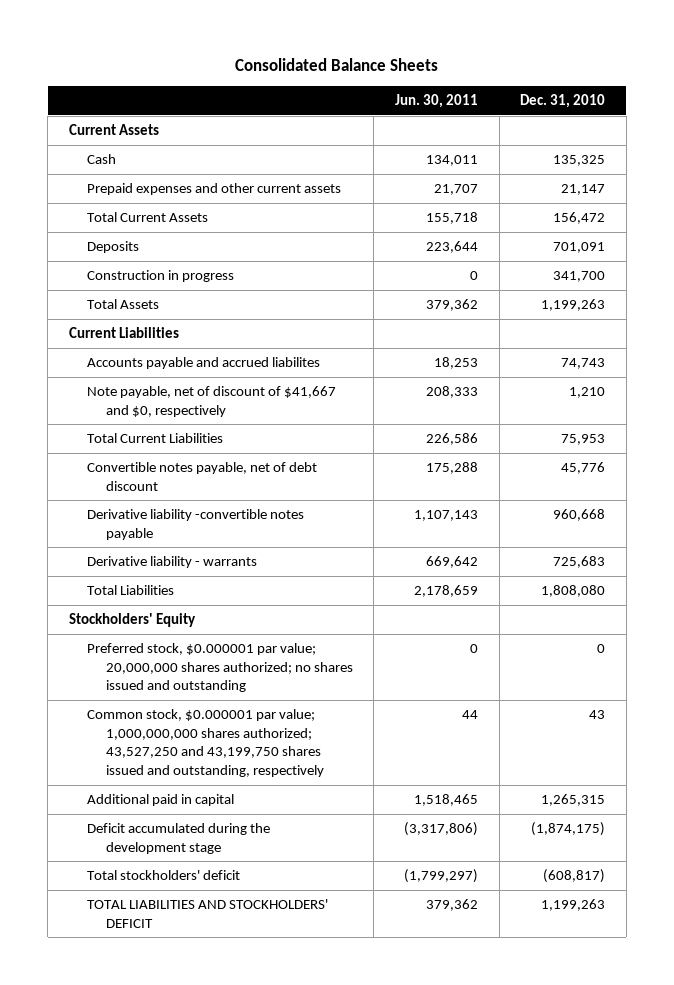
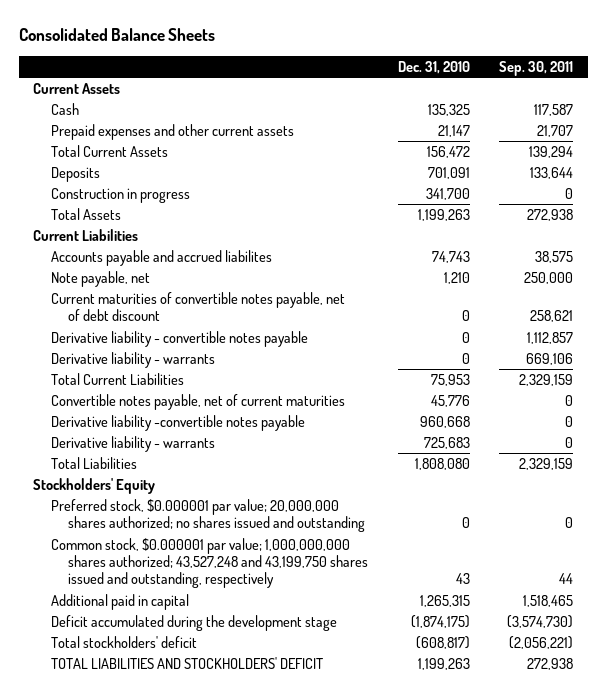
[394,94,478,109] Jun. 30, 2011 -> none
none -> [499,61,574,77] Sep. 30, 2011
[87,386,337,417] Note payable, net of discount of $41,667 and $0, respectively -> [50,271,150,288] Note payable, net
none -> [50,292,345,322] Current maturities of convertible notes payable, net of debt discount
none -> [50,331,308,348] Derivative liability - convertible notes payable
none -> [50,352,215,369] Derivative liability - warrants
[87,462,318,491] Convertible notes payable, net of debt discount -> [50,394,345,411] Convertible notes payable, net of current maturities
[87,709,324,777] Common stock, $0.000001 par value; 1,000,000,000 shares authorized; 43,527,250 and 43,199,750 shares issued and outstanding, respectively -> [50,538,369,589] Common stock, $0.000001 par value; 1,000,000,000 shares authorized; 43,527,248 and 43,199,750 shares issued and outstanding, respectively

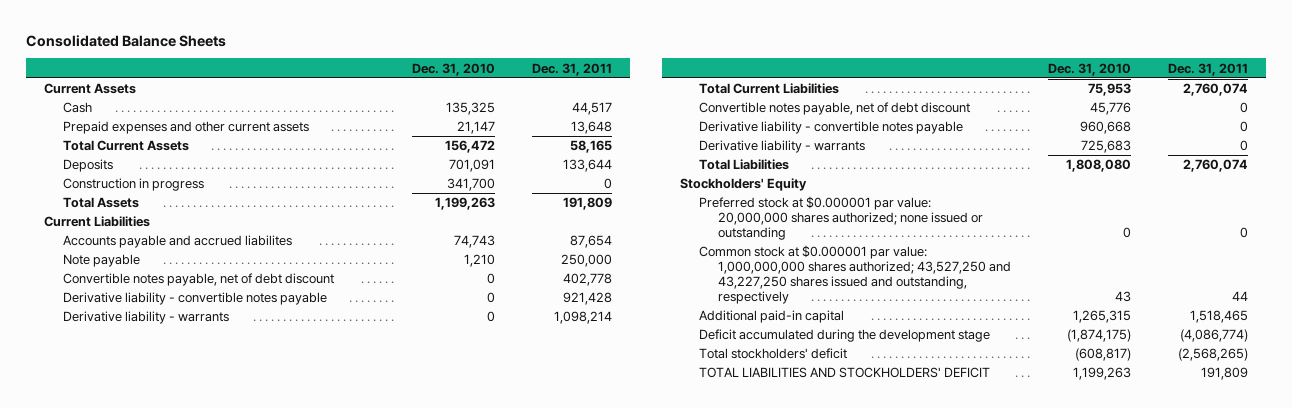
[499,61,574,77] Sep. 30, 2011 -> none
none -> [531,62,612,76] Dec. 31, 2011
[50,271,150,288] Note payable, net -> [63,254,141,268] Note payable
[50,292,345,322] Current maturities of convertible notes payable, net of debt discount -> [63,273,335,287] Convertible notes payable, net of debt discount
[50,394,345,411] Convertible notes payable, net of current maturities -> [699,102,971,116] Convertible notes payable, net of debt discount
[50,415,305,432] Derivative liability -convertible notes payable -> [699,121,964,135] Derivative liability - convertible notes payable
[50,499,366,533] Preferred stock, $0.000001 par value; 20,000,000 shares authorized; no shares issued and outstanding -> [699,196,984,241] Preferred stock at $0.000001 par value: 20,000,000 shares authorized; none issued or outstanding
[50,538,369,589] Common stock, $0.000001 par value; 1,000,000,000 shares authorized; 43,527,248 and 43,199,750 shares issued and outstanding, respectively -> [699,245,1012,305] Common stock at $0.000001 par value: 1,000,000,000 shares authorized; 43,527,250 and 43,227,250 shares issued and outstanding, respectively
[50,594,189,611] Additional paid in capital -> [699,310,845,324] Additional paid-in capital

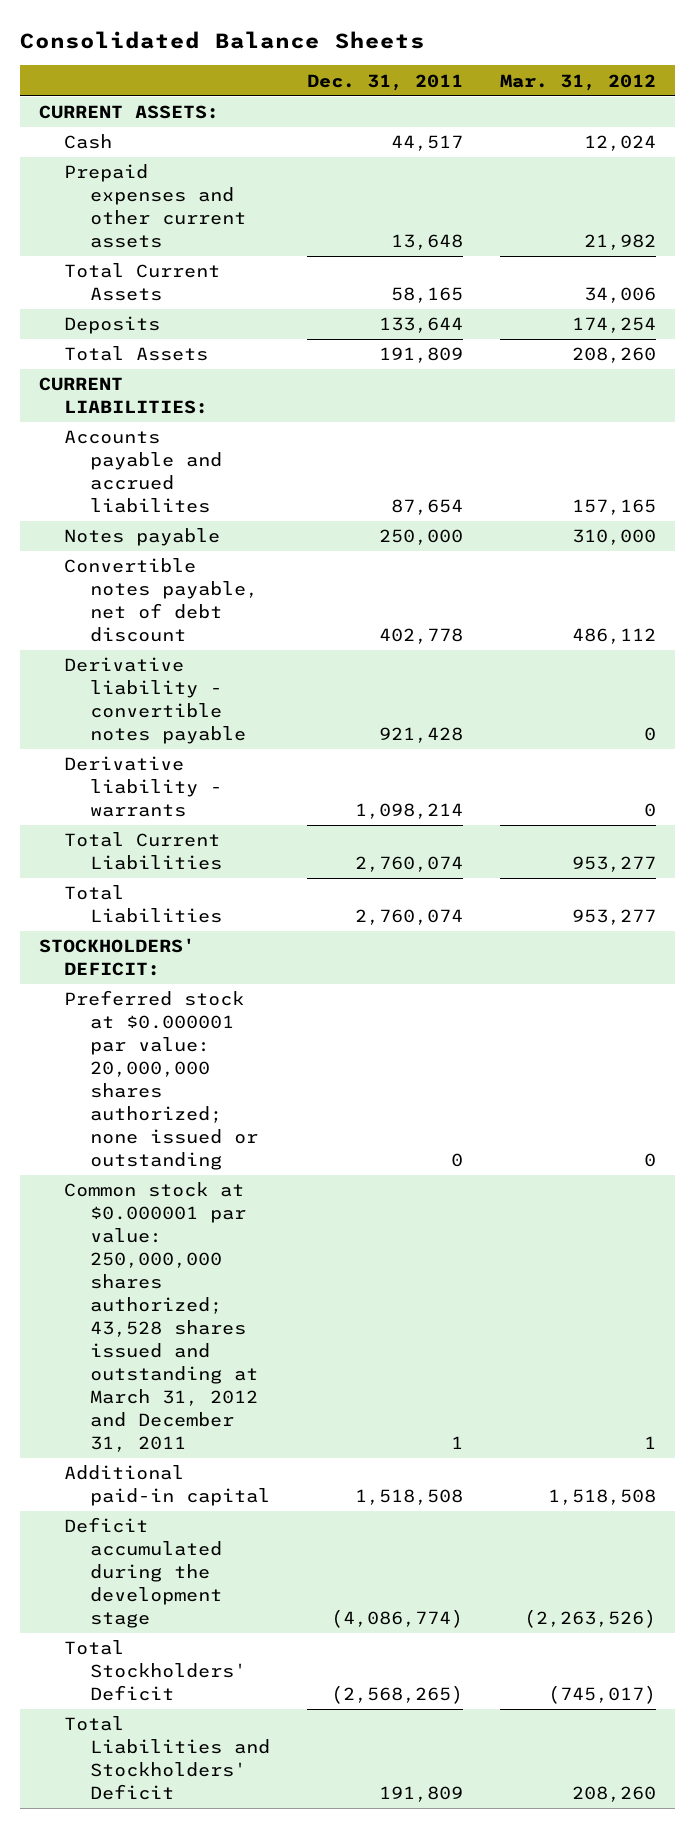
[411,62,495,76] Dec. 31, 2010 -> none
none -> [499,73,656,91] Mar. 31, 2012
[44,83,137,95] Current Assets -> [38,105,219,120] CURRENT ASSETS:
[63,178,205,192] Construction in progress -> none
[44,216,151,228] Current Liabilities -> [38,377,209,415] CURRENT LIABILITIES:
[63,254,141,268] Note payable -> [64,528,221,547] Notes payable
[699,102,971,116] Convertible notes payable, net of debt discount -> none
[699,121,964,135] Derivative liability - convertible notes payable -> none
[699,140,866,154] Derivative liability - warrants -> none
[680,178,808,192] Stockholders' Equity -> [38,938,195,977] STOCKHOLDERS' DEFICIT:
[699,245,1012,305] Common stock at $0.000001 par value: 1,000,000,000 shares authorized; 43,527,250 and 43,227,250 shares issued and outstanding, respectively -> [64,1182,258,1452] Common stock at $0.000001 par value: 250,000,000 shares authorized; 43,528 shares issued and outstanding at March 31, 2012 and December 31, 2011
[1231,291,1248,302] 44 -> [450,1435,463,1449] 1
[1189,310,1248,324] 1,518,465 -> [354,1489,463,1506] 1,518,508
[699,348,848,360] Total stockholders' deficit -> [64,1640,246,1702] Total Stockholders' Deficit
[699,367,991,379] TOTAL LIABILITIES AND STOCKHOLDERS' DEFICIT -> [64,1716,270,1801] Total Liabilities and Stockholders' Deficit

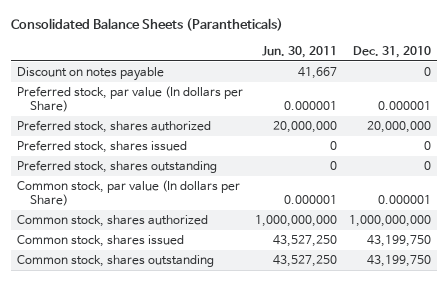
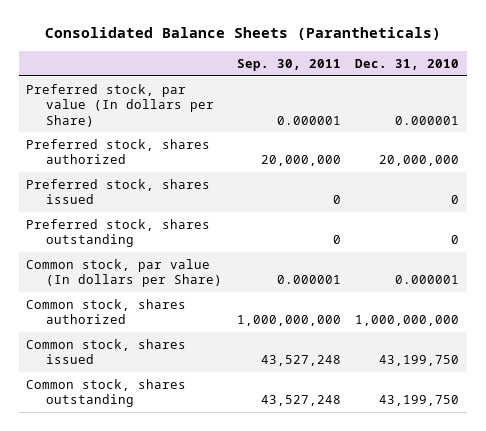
[262,45,338,58] Jun. 30, 2011 -> none
none -> [236,58,341,71] Sep. 30, 2011
[17,67,165,82] Discount on notes payable -> none

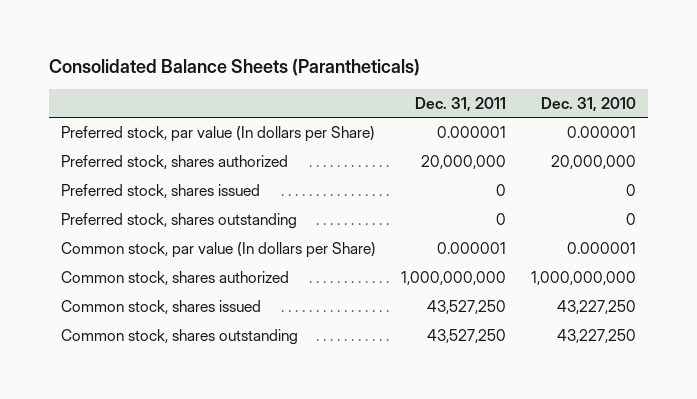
[236,58,341,71] Sep. 30, 2011 -> none
none -> [415,96,507,112] Dec. 31, 2011
[379,355,460,367] 43,199,750 -> [556,299,636,314] 43,227,250
[379,395,460,407] 43,199,750 -> [556,328,636,343] 43,227,250

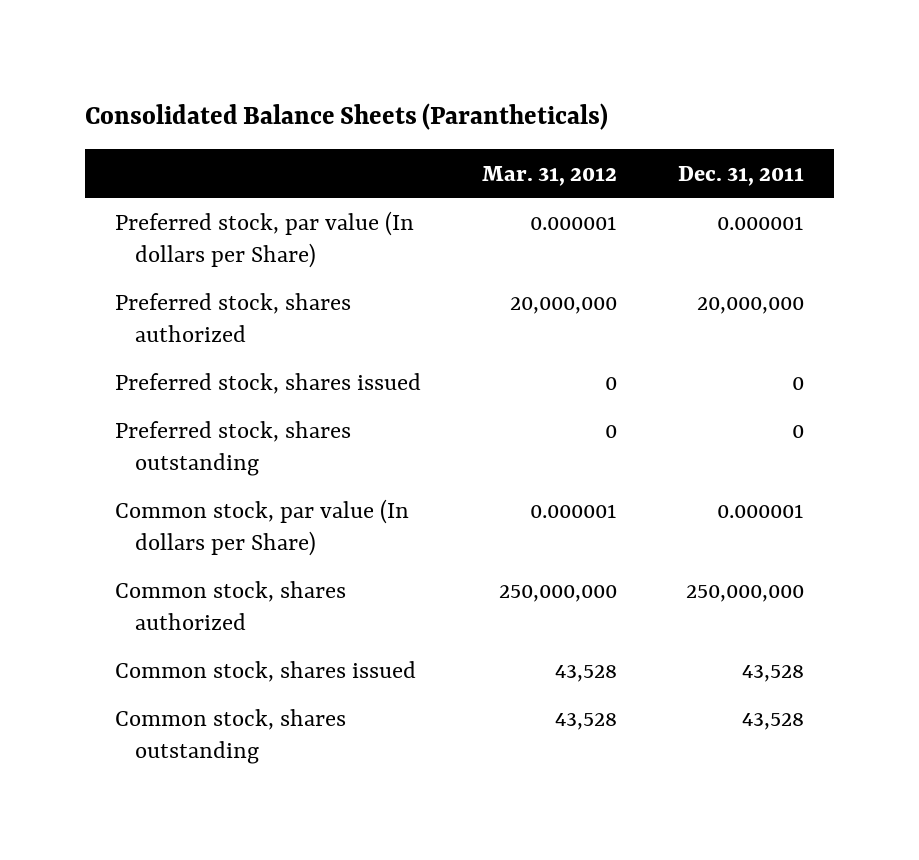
[540,96,636,112] Dec. 31, 2010 -> none
none -> [481,165,617,186] Mar. 31, 2012
[401,270,507,285] 1,000,000,000 -> [685,585,804,603] 250,000,000
[427,299,507,314] 43,527,250 -> [741,665,804,683] 43,528
[427,328,507,343] 43,527,250 -> [741,713,804,731] 43,528

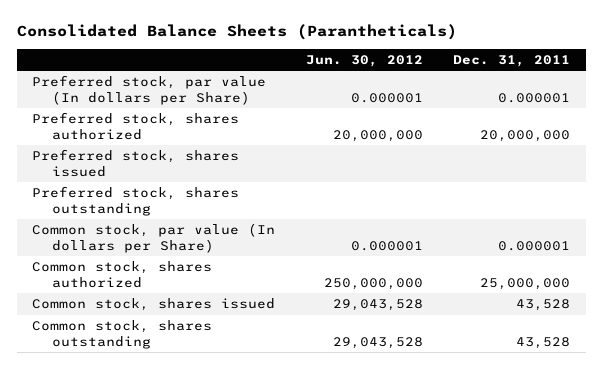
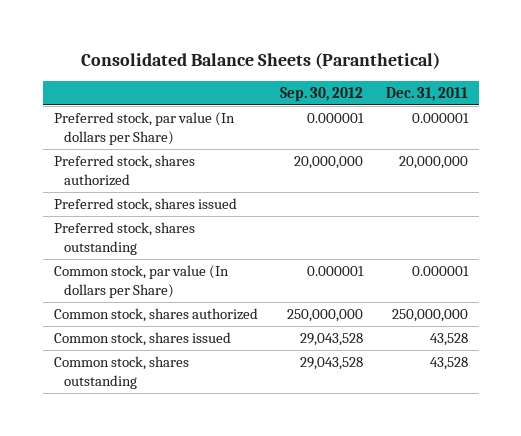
[16,24,457,41] Consolidated Balance Sheets (Parantheticals) -> [80,51,440,69] Consolidated Balance Sheets (Paranthetical)
[305,55,423,68] Jun. 30, 2012 -> none
none -> [280,86,364,101] Sep. 30, 2012
[480,277,571,290] 25,000,000 -> [391,308,468,322] 250,000,000

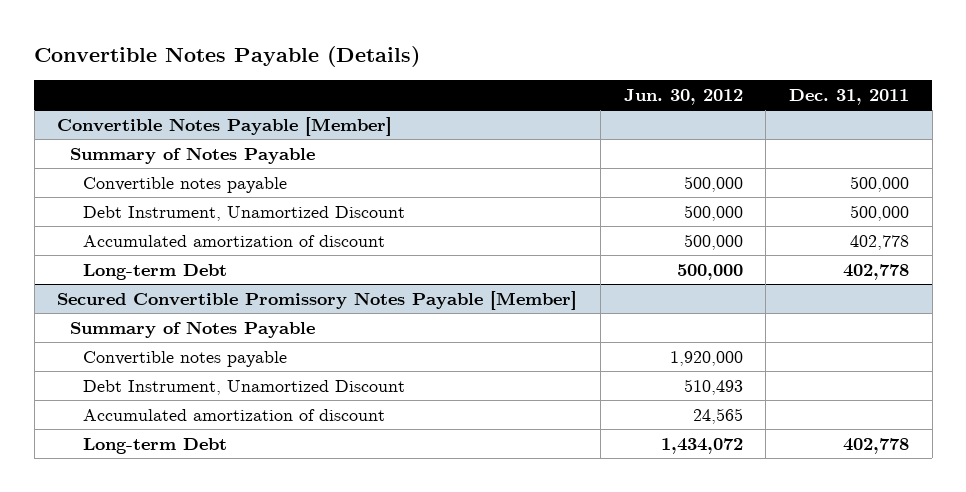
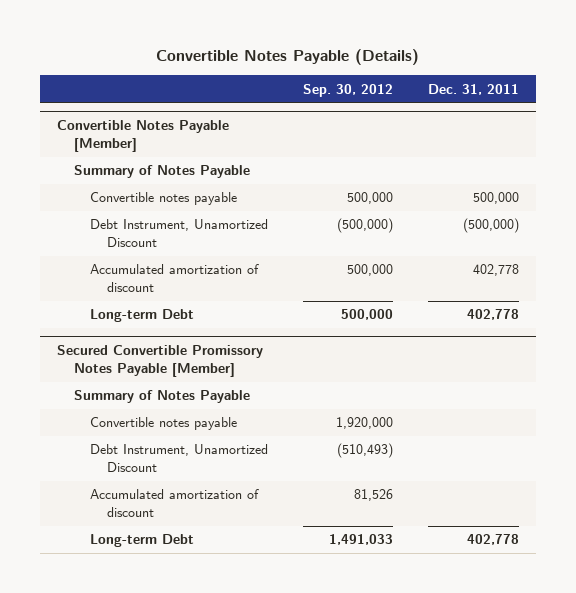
[623,88,743,105] Jun. 30, 2012 -> none
none -> [302,83,393,97] Sep. 30, 2012
[849,204,909,221] 500,000 -> [462,218,519,234] (500,000)

